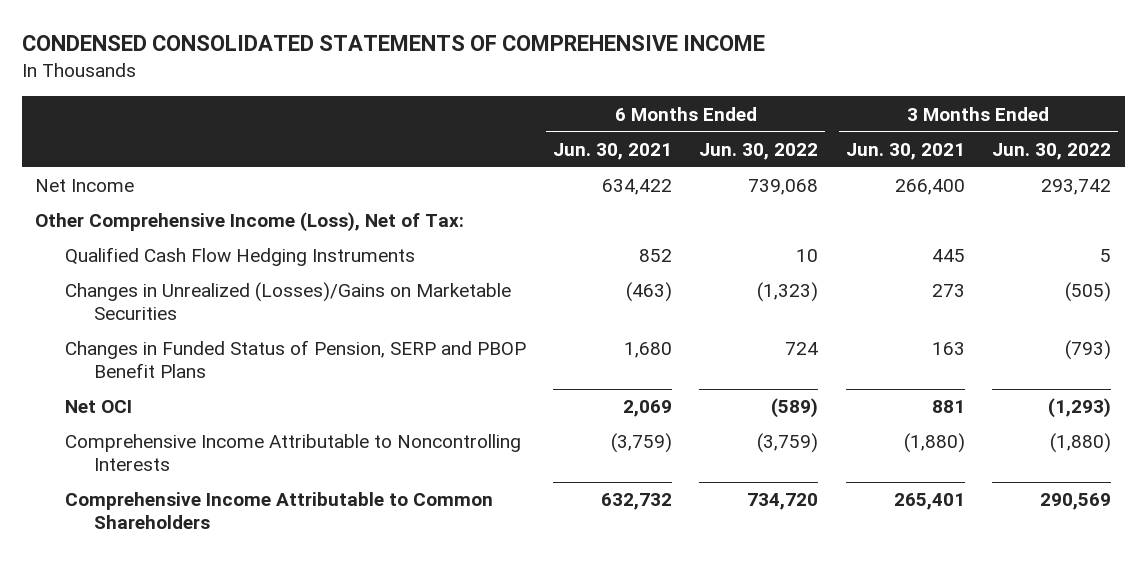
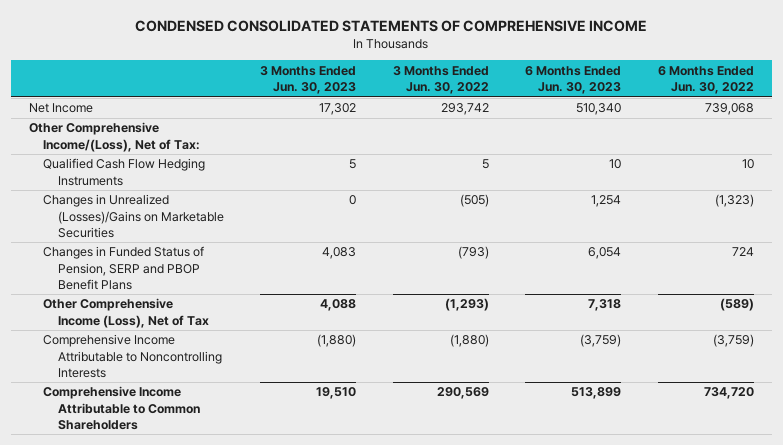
[553,143,673,161] Jun. 30, 2021 -> none
[845,143,965,161] Jun. 30, 2021 -> none
none -> [260,65,357,95] 3 Months Ended Jun. 30, 2023
none -> [525,65,622,95] 6 Months Ended Jun. 30, 2023
[35,212,465,233] Other Comprehensive Income (Loss), Net of Tax: -> [29,122,201,152] Other Comprehensive Income/(Loss), Net of Tax:
[64,400,132,414] Net OCI -> [43,298,209,328] Other Comprehensive Income (Loss), Net of Tax

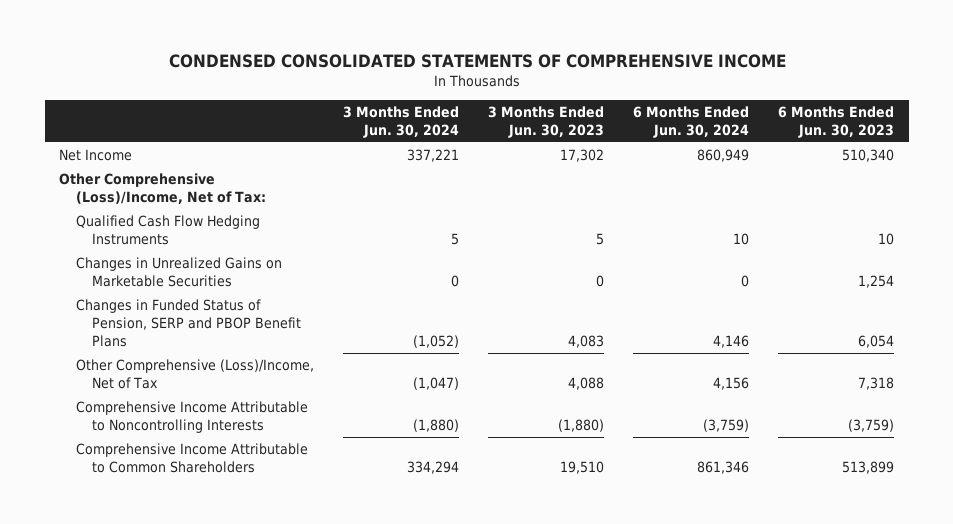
[392,65,489,95] 3 Months Ended Jun. 30, 2022 -> none
[657,65,754,95] 6 Months Ended Jun. 30, 2022 -> none
none -> [342,106,459,139] 3 Months Ended Jun. 30, 2024
none -> [632,106,749,139] 6 Months Ended Jun. 30, 2024
[29,122,201,152] Other Comprehensive Income/(Loss), Net of Tax: -> [59,173,266,205] Other Comprehensive (Loss)/Income, Net of Tax:
[43,194,224,239] Changes in Unrealized (Losses)/Gains on Marketable Securities -> [75,257,282,288] Changes in Unrealized Gains on Marketable Securities
[43,298,209,328] Other Comprehensive Income (Loss), Net of Tax -> [75,359,314,390] Other Comprehensive (Loss)/Income, Net of Tax

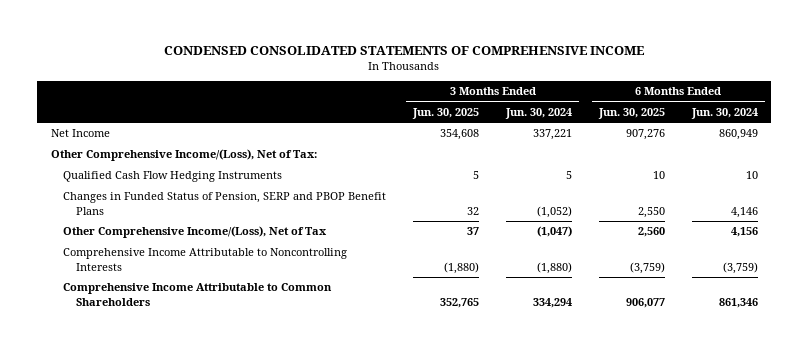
[487,106,604,139] 3 Months Ended Jun. 30, 2023 -> none
[778,106,895,139] 6 Months Ended Jun. 30, 2023 -> none
none -> [412,107,480,119] Jun. 30, 2025
none -> [597,107,665,119] Jun. 30, 2025
[59,173,266,205] Other Comprehensive (Loss)/Income, Net of Tax: -> [50,149,317,162] Other Comprehensive Income/(Loss), Net of Tax:
[75,257,282,288] Changes in Unrealized Gains on Marketable Securities -> none
[75,359,314,390] Other Comprehensive (Loss)/Income, Net of Tax -> [63,226,328,239] Other Comprehensive Income/(Loss), Net of Tax

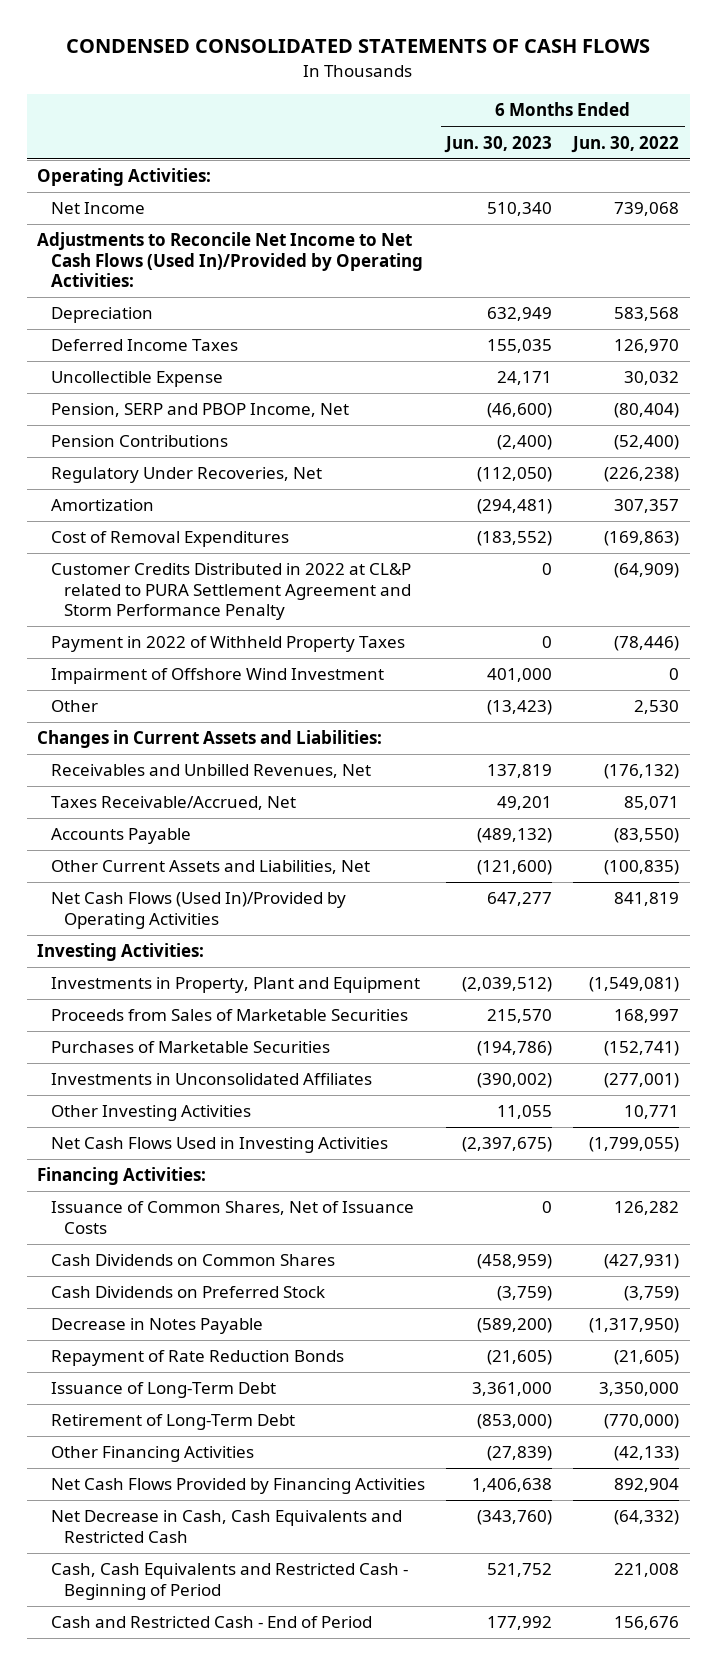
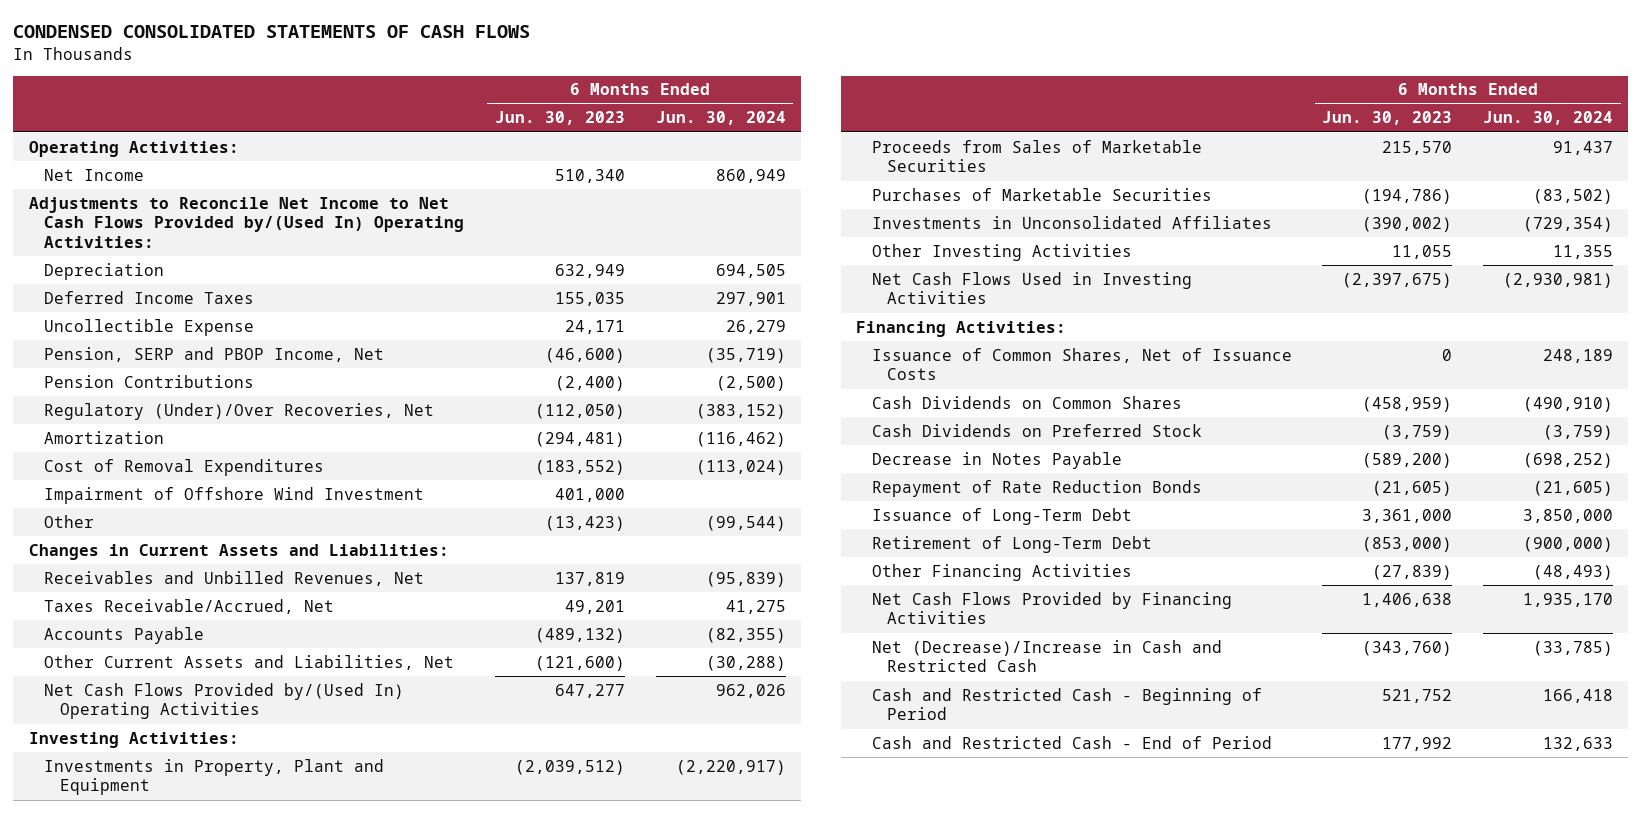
[571,135,680,153] Jun. 30, 2022 -> none
none -> [655,111,786,126] Jun. 30, 2024
[37,232,423,288] Adjustments to Reconcile Net Income to Net Cash Flows (Used In)/Provided by Operating Activities: -> [28,196,465,249] Adjustments to Reconcile Net Income to Net Cash Flows Provided by/(Used In) Operating Activities:
[50,467,322,484] Regulatory Under Recoveries, Net -> [44,402,435,420] Regulatory (Under)/Over Recoveries, Net
[50,563,411,621] Customer Credits Distributed in 2022 at CL&P related to PURA Settlement Agreement and Storm Performance Penalty -> none
[50,636,405,653] Payment in 2022 of Withheld Property Taxes -> none
[50,892,346,929] Net Cash Flows (Used In)/Provided by Operating Activities -> [44,682,405,720] Net Cash Flows Provided by/(Used In) Operating Activities
[50,1510,402,1543] Net Decrease in Cash, Cash Equivalents and Restricted Cash -> [871,639,1222,673] Net (Decrease)/Increase in Cash and Restricted Cash
[50,1563,408,1600] Cash, Cash Equivalents and Restricted Cash - Beginning of Period -> [871,687,1262,721] Cash and Restricted Cash - Beginning of Period

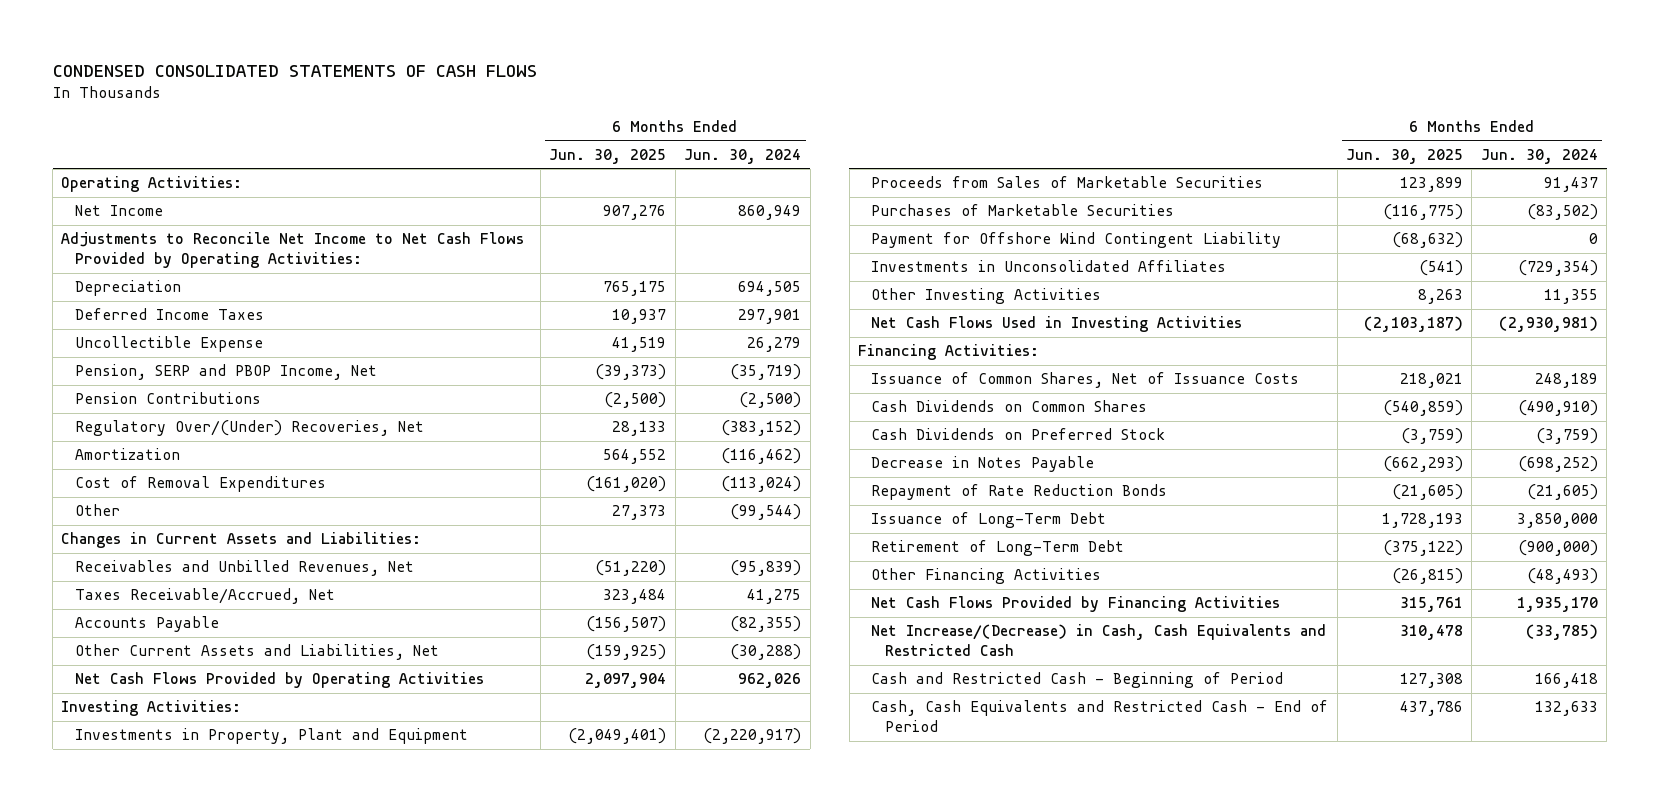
[494,111,625,126] Jun. 30, 2023 -> none
none -> [549,149,667,165] Jun. 30, 2025
[28,196,465,249] Adjustments to Reconcile Net Income to Net Cash Flows Provided by/(Used In) Operating Activities: -> [61,232,525,269] Adjustments to Reconcile Net Income to Net Cash Flows Provided by Operating Activities:
[44,402,435,420] Regulatory (Under)/Over Recoveries, Net -> [74,420,424,437] Regulatory Over/(Under) Recoveries, Net
[44,486,425,504] Impairment of Offshore Wind Investment -> none
[44,682,405,720] Net Cash Flows Provided by/(Used In) Operating Activities -> [74,672,484,689] Net Cash Flows Provided by Operating Activities
none -> [871,232,1282,249] Payment for Offshore Wind Contingent Liability
[871,639,1222,673] Net (Decrease)/Increase in Cash and Restricted Cash -> [871,624,1327,657] Net Increase/(Decrease) in Cash, Cash Equivalents and Restricted Cash
[871,735,1272,749] Cash and Restricted Cash - End of Period -> [871,700,1329,733] Cash, Cash Equivalents and Restricted Cash - End of Period

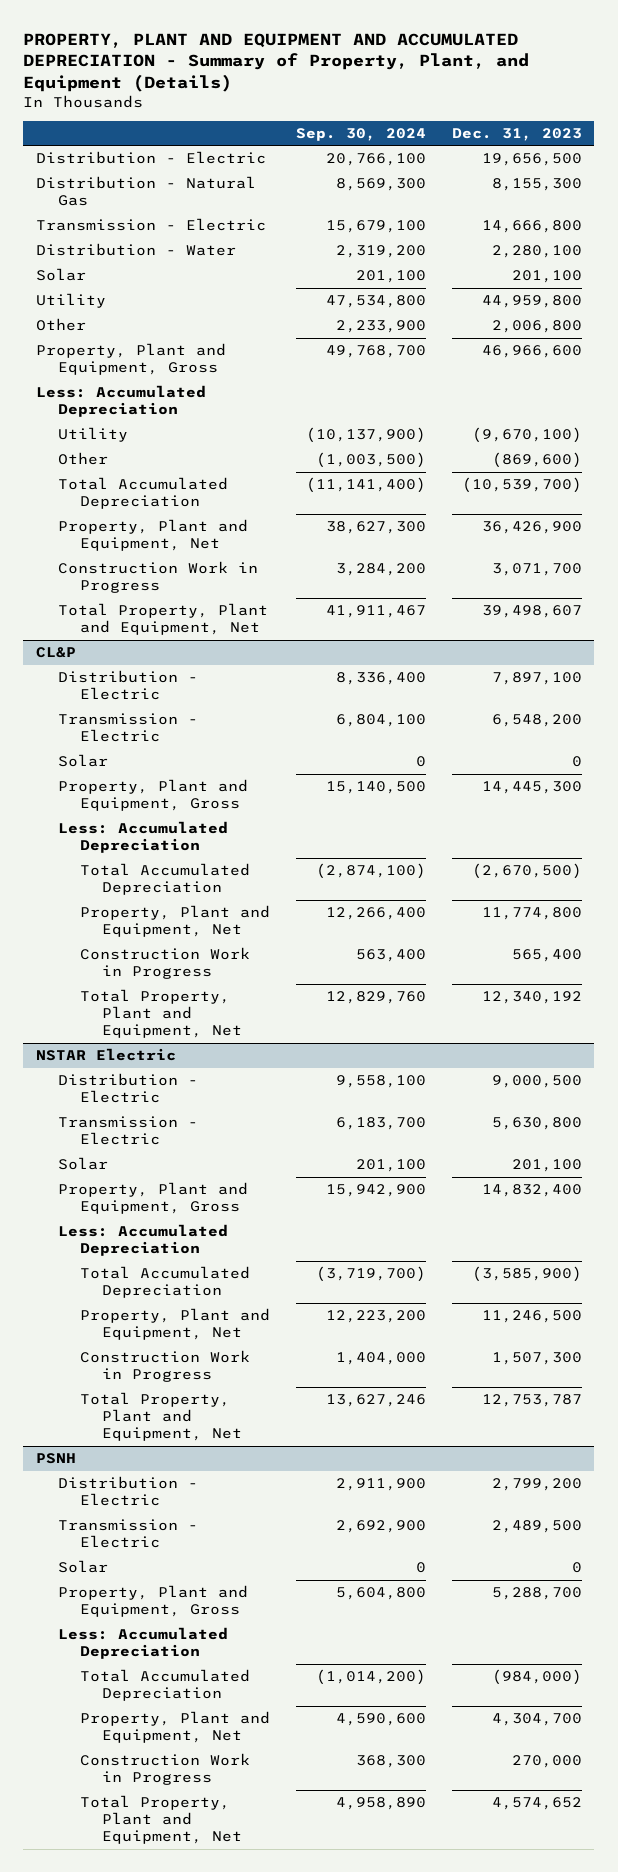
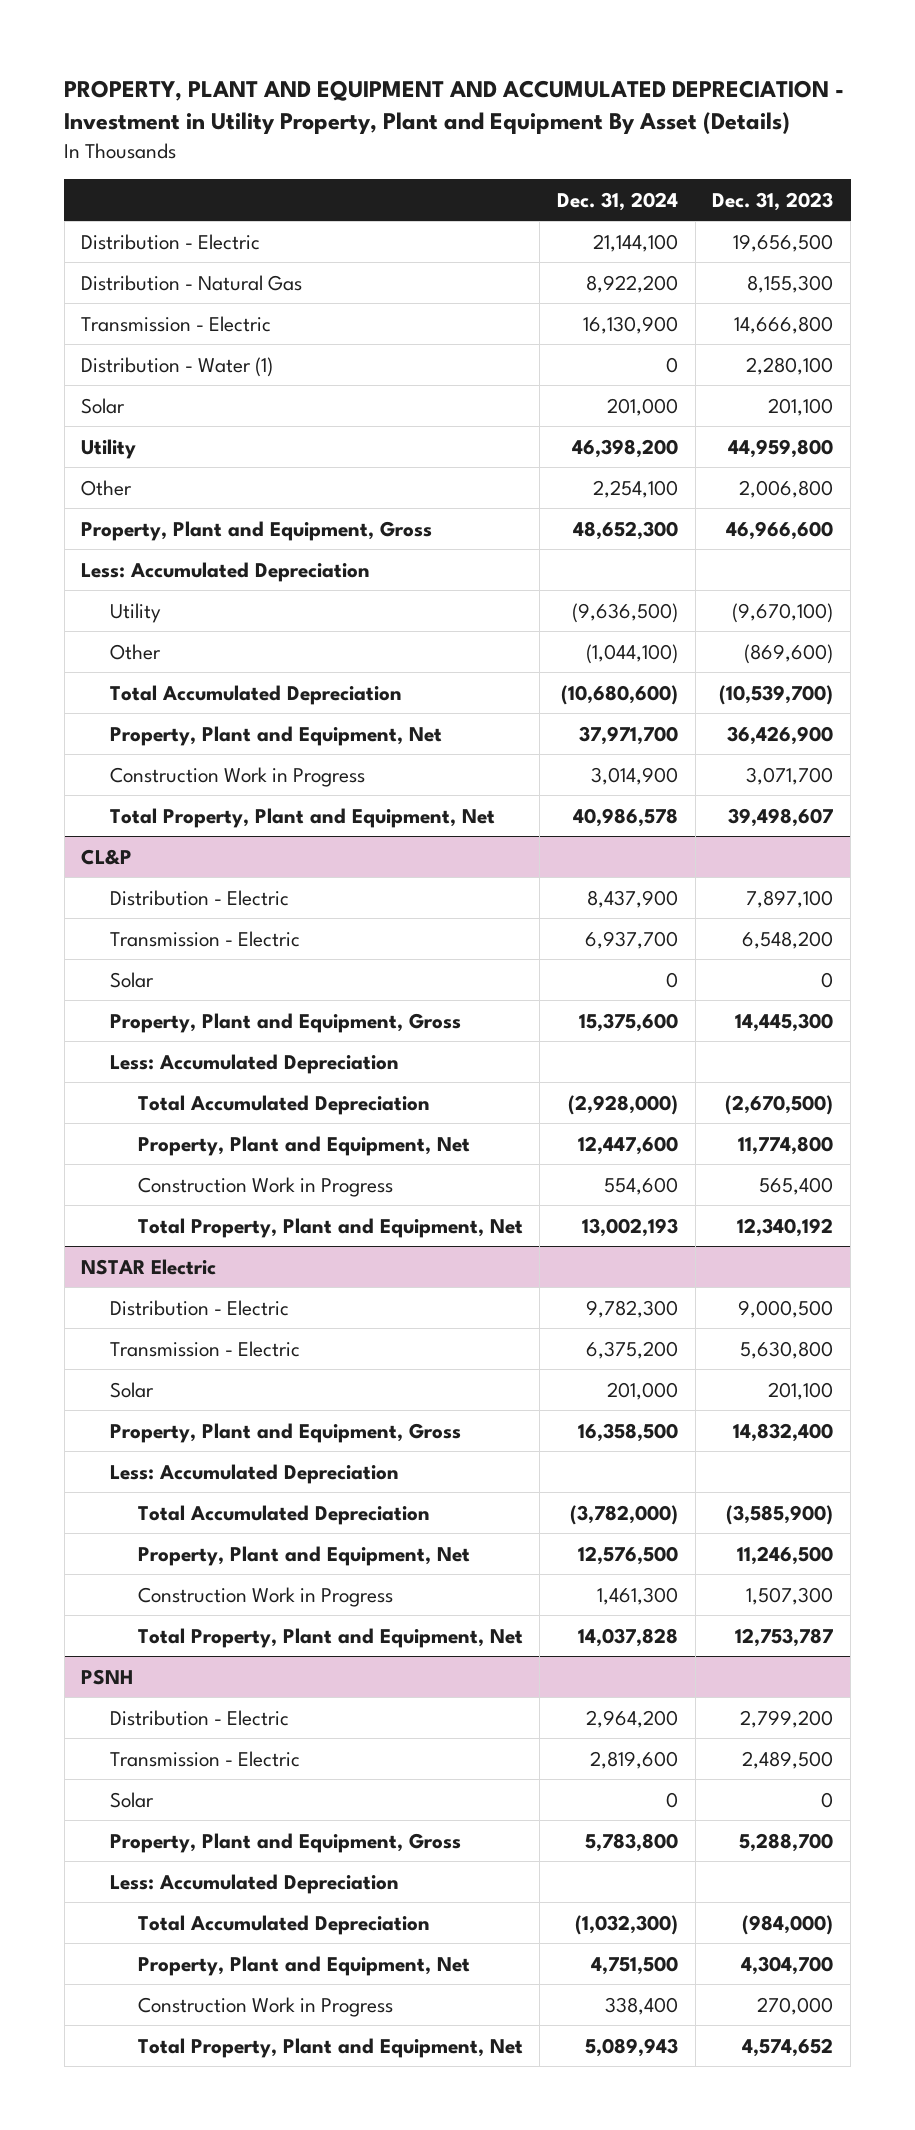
[23,32,530,92] PROPERTY, PLANT AND EQUIPMENT AND ACCUMULATED DEPRECIATION - Summary of Property, Plant, and Equipment (Details) -> [64,79,845,135] PROPERTY, PLANT AND EQUIPMENT AND ACCUMULATED DEPRECIATION - Investment in Utility Property, Plant and Equipment By Asset (Details)
[295,127,426,141] Sep. 30, 2024 -> none
none -> [557,191,679,211] Dec. 31, 2024
[36,243,237,257] Distribution - Water -> [81,356,274,377] Distribution - Water (1)

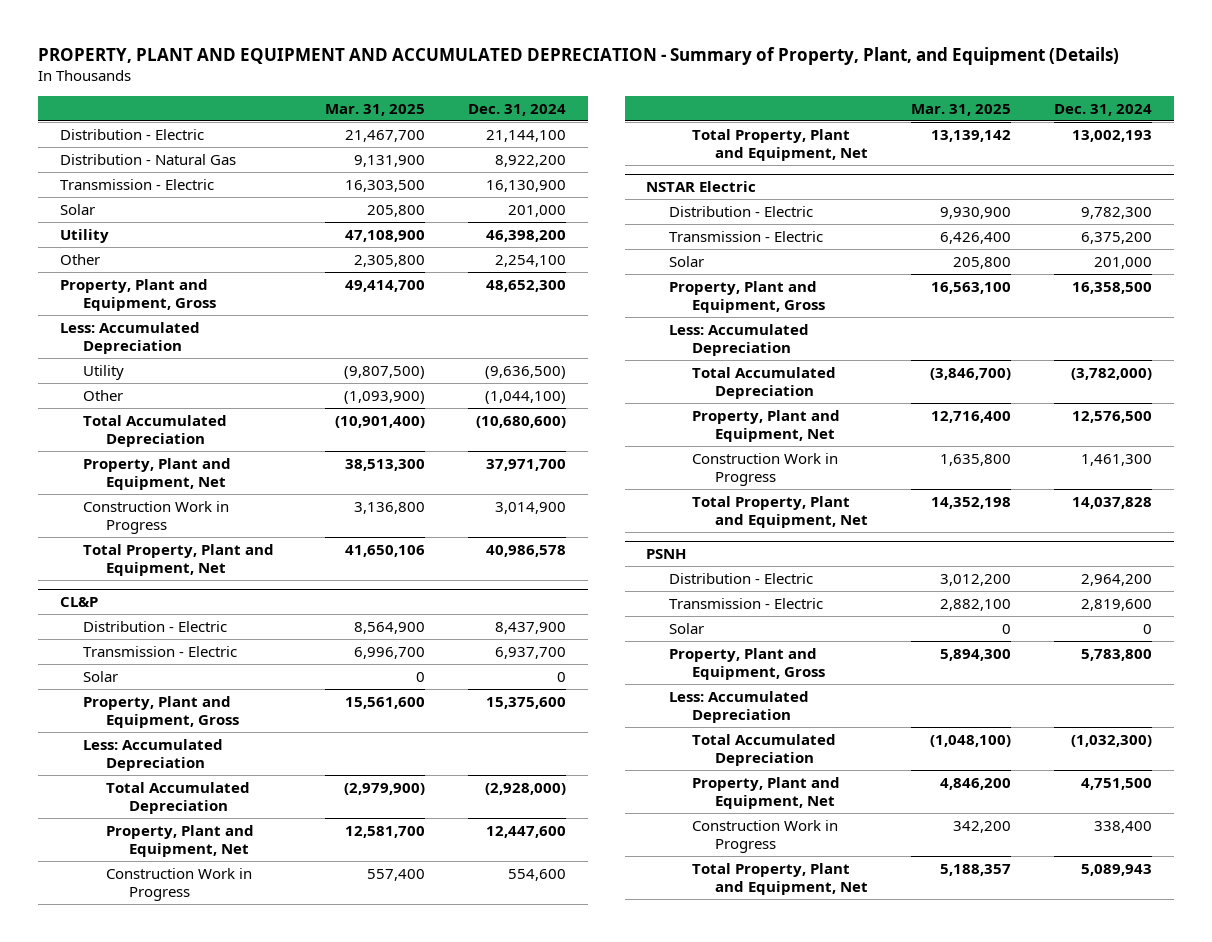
[64,79,845,135] PROPERTY, PLANT AND EQUIPMENT AND ACCUMULATED DEPRECIATION - Investment in Utility Property, Plant and Equipment By Asset (Details) -> [38,47,1120,66] PROPERTY, PLANT AND EQUIPMENT AND ACCUMULATED DEPRECIATION - Summary of Property, Plant, and Equipment (Details)
[712,191,834,211] Dec. 31, 2023 -> none
none -> [324,103,425,116] Mar. 31, 2025
[81,356,274,377] Distribution - Water (1) -> none

